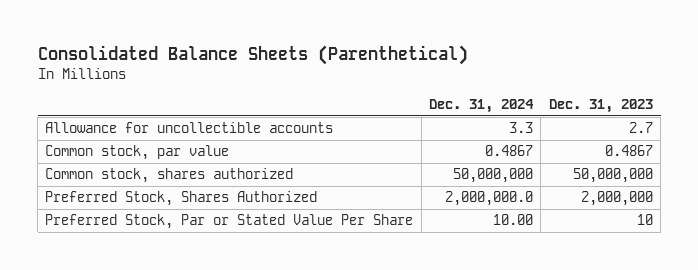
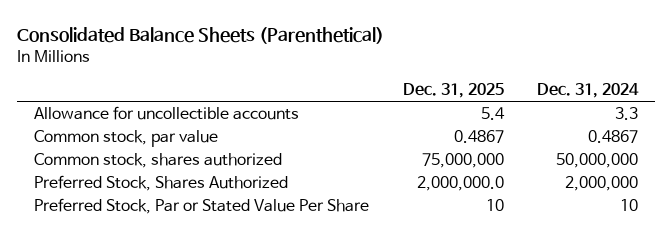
[548,99,653,114] Dec. 31, 2023 -> none
none -> [402,82,504,98] Dec. 31, 2025
[445,191,534,207] 2,000,000.0 -> [564,176,638,192] 2,000,000
[493,214,534,226] 10.00 -> [619,199,638,212] 10

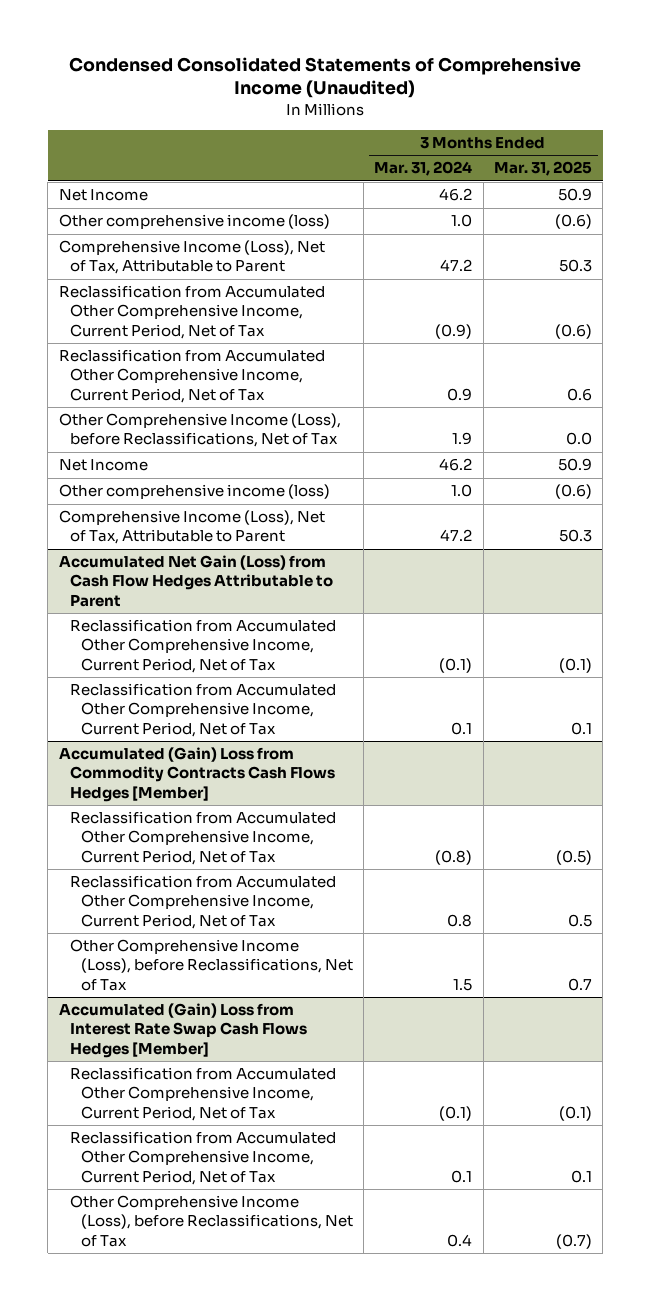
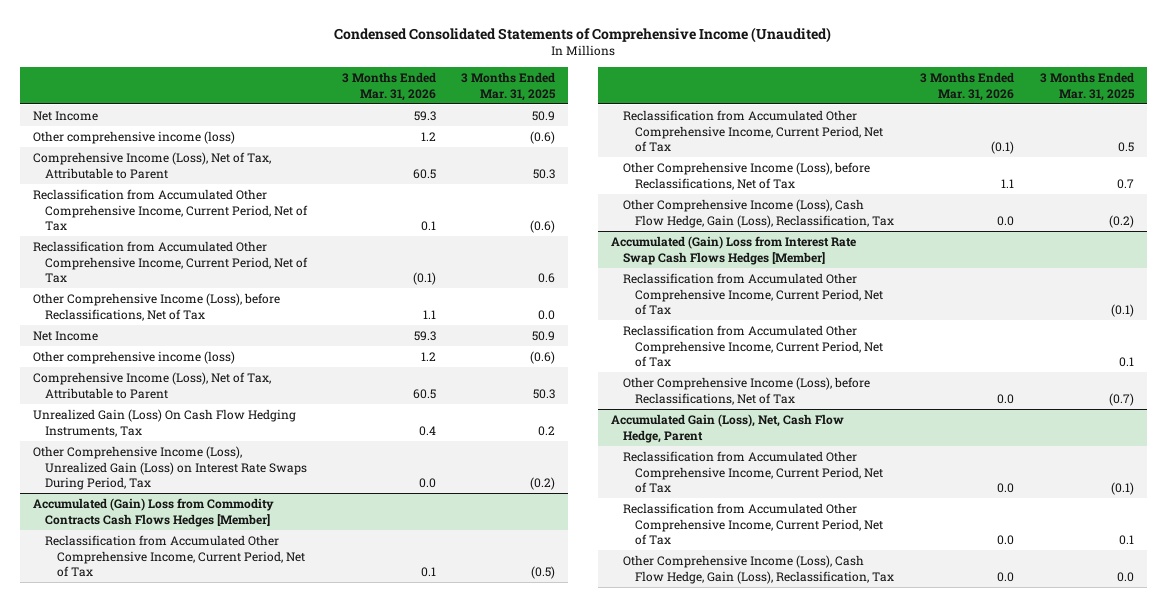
[374,161,473,177] Mar. 31, 2024 -> none
none -> [341,72,436,101] 3 Months Ended Mar. 31, 2026
[58,555,333,607] Accumulated Net Gain (Loss) from Cash Flow Hedges Attributable to Parent -> none
[69,619,336,673] Reclassification from Accumulated Other Comprehensive Income, Current Period, Net of Tax -> none
[69,683,336,737] Reclassification from Accumulated Other Comprehensive Income, Current Period, Net of Tax -> none
none -> [32,408,296,437] Unrealized Gain (Loss) On Cash Flow Hedging Instruments, Tax
none -> [32,445,307,491] Other Comprehensive Income (Loss), Unrealized Gain (Loss) on Interest Rate Swaps During Period, Tax
none -> [623,198,895,228] Other Comprehensive Income (Loss), Cash Flow Hedge, Gain (Loss), Reclassification, Tax
none -> [611,413,845,443] Accumulated Gain (Loss), Net, Cash Flow Hedge, Parent
none -> [623,450,884,494] Reclassification from Accumulated Other Comprehensive Income, Current Period, Net of Tax
none -> [623,502,884,546] Reclassification from Accumulated Other Comprehensive Income, Current Period, Net of Tax
none -> [623,554,895,584] Other Comprehensive Income (Loss), Cash Flow Hedge, Gain (Loss), Reclassification, Tax

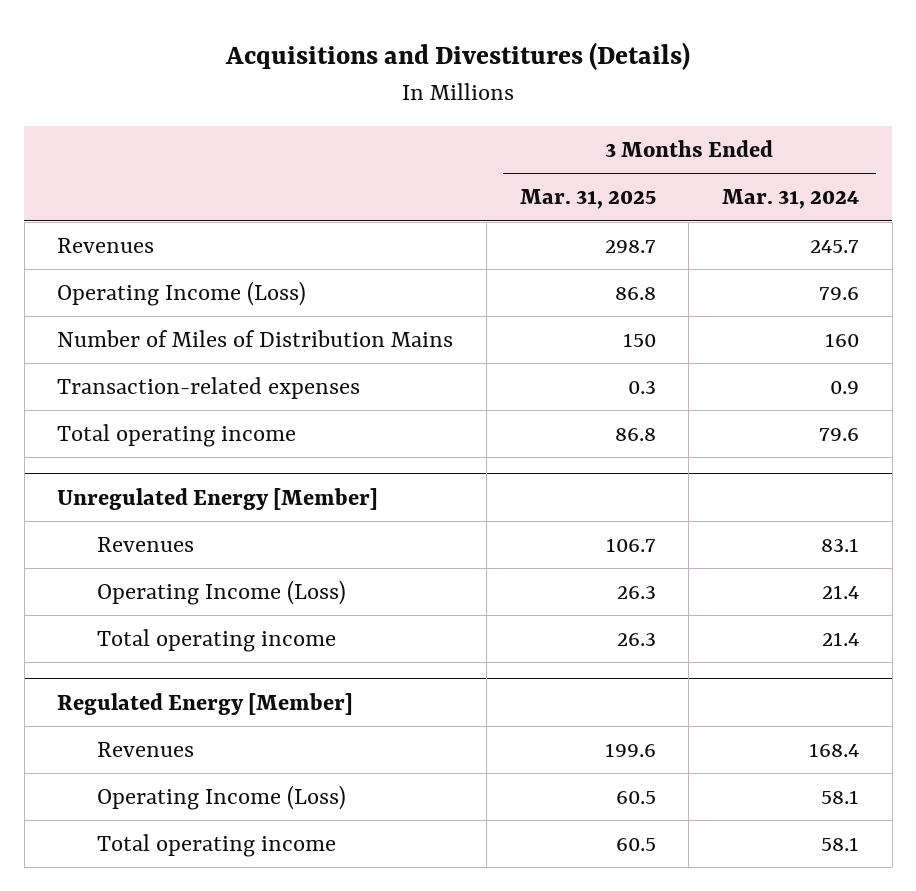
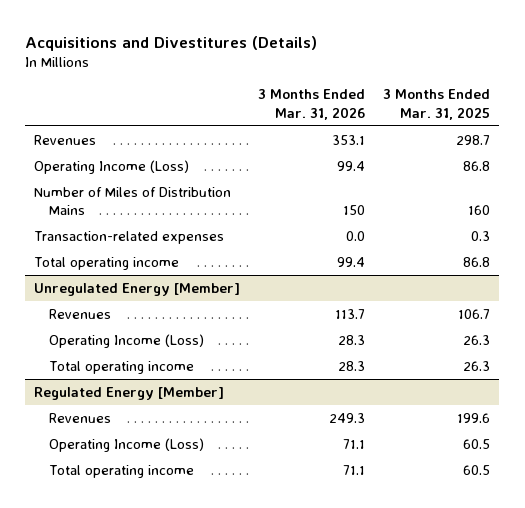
[721,189,859,210] Mar. 31, 2024 -> none
none -> [258,89,366,120] 3 Months Ended Mar. 31, 2026
[622,333,656,348] 150 -> [468,205,491,216] 160

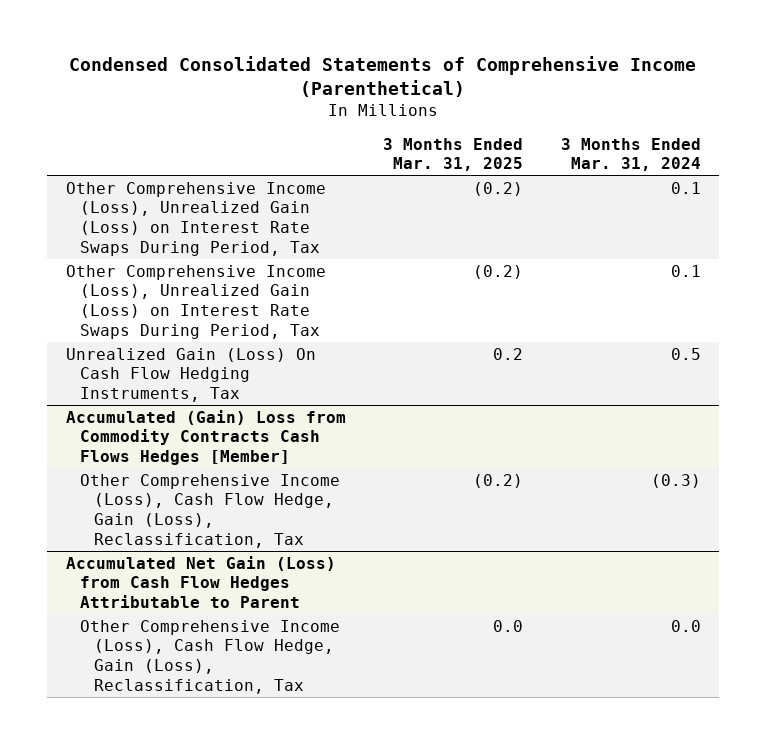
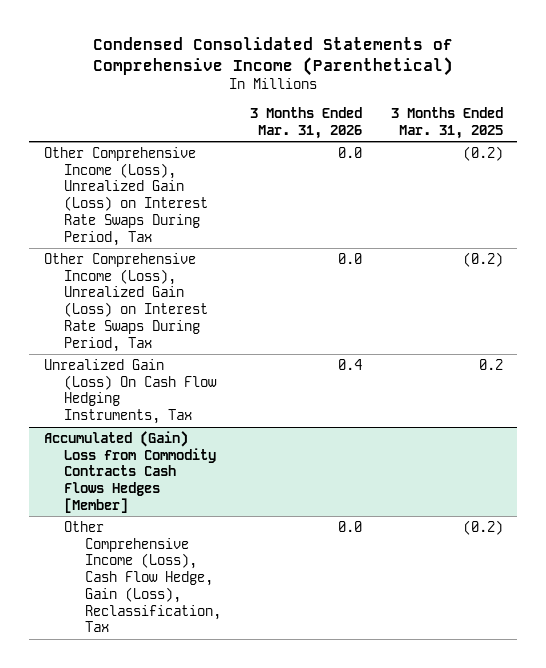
[560,137,701,172] 3 Months Ended Mar. 31, 2024 -> none
none -> [249,106,362,139] 3 Months Ended Mar. 31, 2026
[65,555,336,608] Accumulated Net Gain (Loss) from Cash Flow Hedges Attributable to Parent -> none
[79,619,340,694] Other Comprehensive Income (Loss), Cash Flow Hedge, Gain (Loss), Reclassification, Tax -> none

